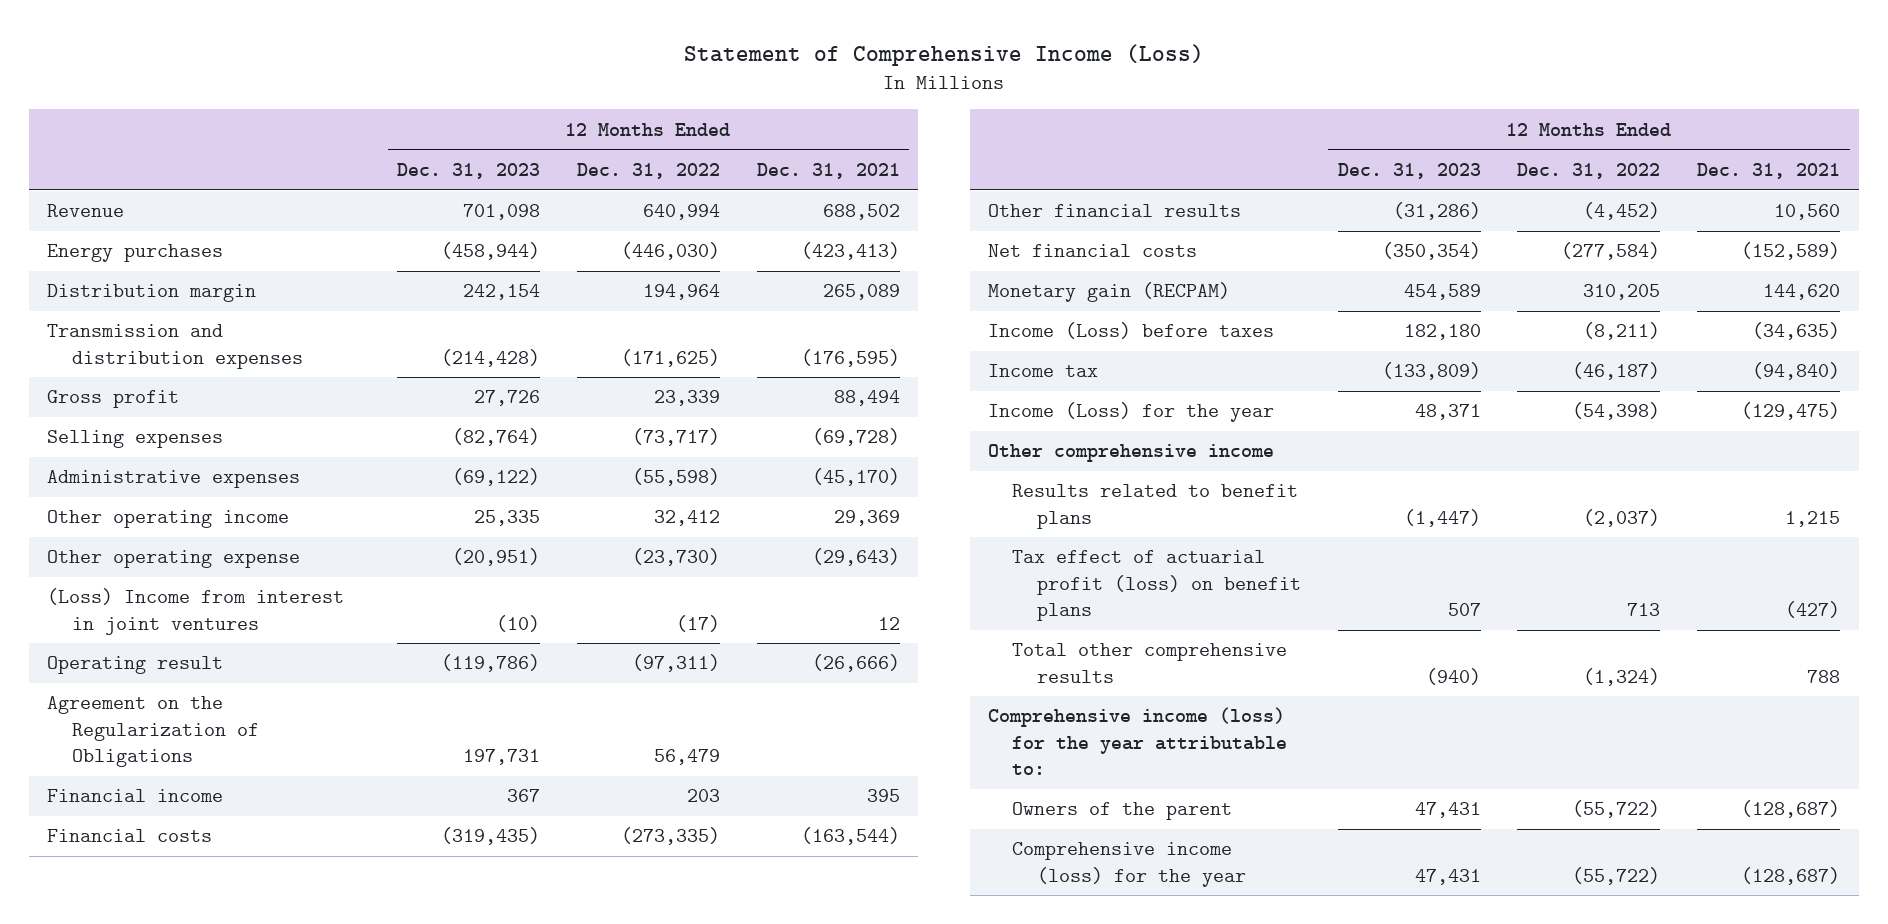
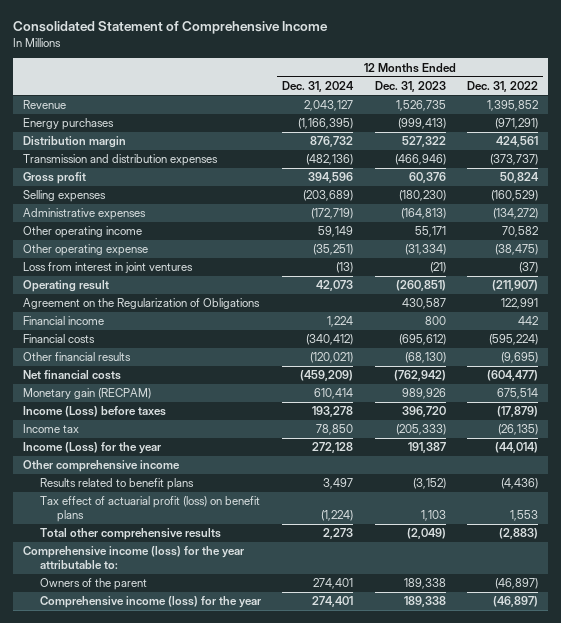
[683,43,1204,66] Statement of Comprehensive Income (Loss) -> [12,20,328,34] Consolidated Statement of Comprehensive Income
[756,162,900,179] Dec. 31, 2021 -> none
none -> [282,81,355,93] Dec. 31, 2024
[462,204,540,221] 701,098 -> [395,100,446,112] 1,526,735
[642,204,720,221] 640,994 -> [486,100,538,112] 1,395,852
[440,242,540,261] (458,944) -> [397,118,446,130] (999,413)
[620,242,720,261] (446,030) -> [494,118,538,130] (971,291)
[462,284,540,301] 242,154 -> [401,136,446,148] 527,322
[642,284,720,301] 194,964 -> [495,136,538,148] 424,561
[440,348,540,367] (214,428) -> [394,154,446,166] (466,946)
[620,348,720,367] (171,625) -> [489,154,538,166] (373,737)
[473,390,540,407] 27,726 -> [408,172,446,184] 60,376
[653,390,720,407] 23,339 -> [499,172,539,184] 50,824
[451,428,540,447] (82,764) -> [398,190,446,202] (180,230)
[631,428,720,447] (73,717) -> [490,190,538,202] (160,529)
[451,468,540,487] (69,122) -> [400,208,446,220] (164,813)
[631,468,720,487] (55,598) -> [492,208,538,220] (134,272)
[473,510,540,527] 25,335 -> [414,226,446,238] 55,171
[653,510,720,527] 32,412 -> [501,226,538,238] 70,582
[451,548,540,567] (20,951) -> [404,244,446,256] (31,334)
[631,548,720,567] (23,730) -> [494,244,538,256] (38,475)
[47,588,345,635] (Loss) Income from interest in joint ventures -> [23,262,194,274] Loss from interest in joint ventures
[495,614,540,632] (10) -> [429,262,446,274] (21)
[675,614,720,632] (17) -> [518,262,538,274] (37)
[440,654,540,673] (119,786) -> [395,280,446,292] (260,851)
[631,654,720,673] (97,311) -> [491,280,538,292] (211,907)
[462,749,540,766] 197,731 -> [401,298,446,310] 430,587
[653,749,720,766] 56,479 -> [500,298,538,310] 122,991
[506,789,540,803] 367 -> [424,316,446,326] 800
[686,789,720,803] 203 -> [517,316,538,326] 442
[440,827,540,846] (319,435) -> [398,334,446,346] (695,612)
[620,827,720,846] (273,335) -> [488,334,538,346] (595,224)
[1392,202,1481,221] (31,286) -> [404,352,446,364] (68,130)
[1583,202,1661,221] (4,452) -> [500,352,538,364] (9,695)
[1381,242,1481,261] (350,354) -> [393,370,446,382] (762,942)
[1561,242,1661,261] (277,584) -> [486,370,538,382] (604,477)
[1403,284,1481,301] 454,589 -> [401,388,446,400] 989,926
[1583,284,1661,301] 310,205 -> [496,388,538,400] 675,514
[1403,324,1481,341] 182,180 -> [401,406,446,418] 396,720
[1583,322,1661,341] (8,211) -> [496,406,538,418] (17,879)
[1381,362,1481,381] (133,809) -> [395,424,446,436] (205,333)
[1572,362,1661,381] (46,187) -> [497,424,538,436] (26,135)
[1414,404,1481,421] 48,371 -> [407,442,446,454] 191,387
[1572,402,1661,421] (54,398) -> [494,442,538,454] (44,014)
[1403,508,1481,527] (1,447) -> [412,478,446,490] (3,152)
[1583,508,1661,527] (2,037) -> [500,478,538,490] (4,436)
[1447,603,1481,617] 507 -> [420,510,446,522] 1,103
[1627,603,1661,617] 713 -> [509,510,538,522] 1,553
[1425,667,1481,685] (940) -> [406,528,446,540] (2,049)
[1583,667,1661,686] (1,324) -> [498,528,538,540] (2,883)
[1414,802,1481,819] 47,431 -> [403,578,446,590] 189,338
[1572,800,1661,819] (55,722) -> [494,578,538,590] (46,897)
[1414,868,1481,885] 47,431 -> [403,596,446,608] 189,338
[1572,866,1661,885] (55,722) -> [492,596,538,608] (46,897)

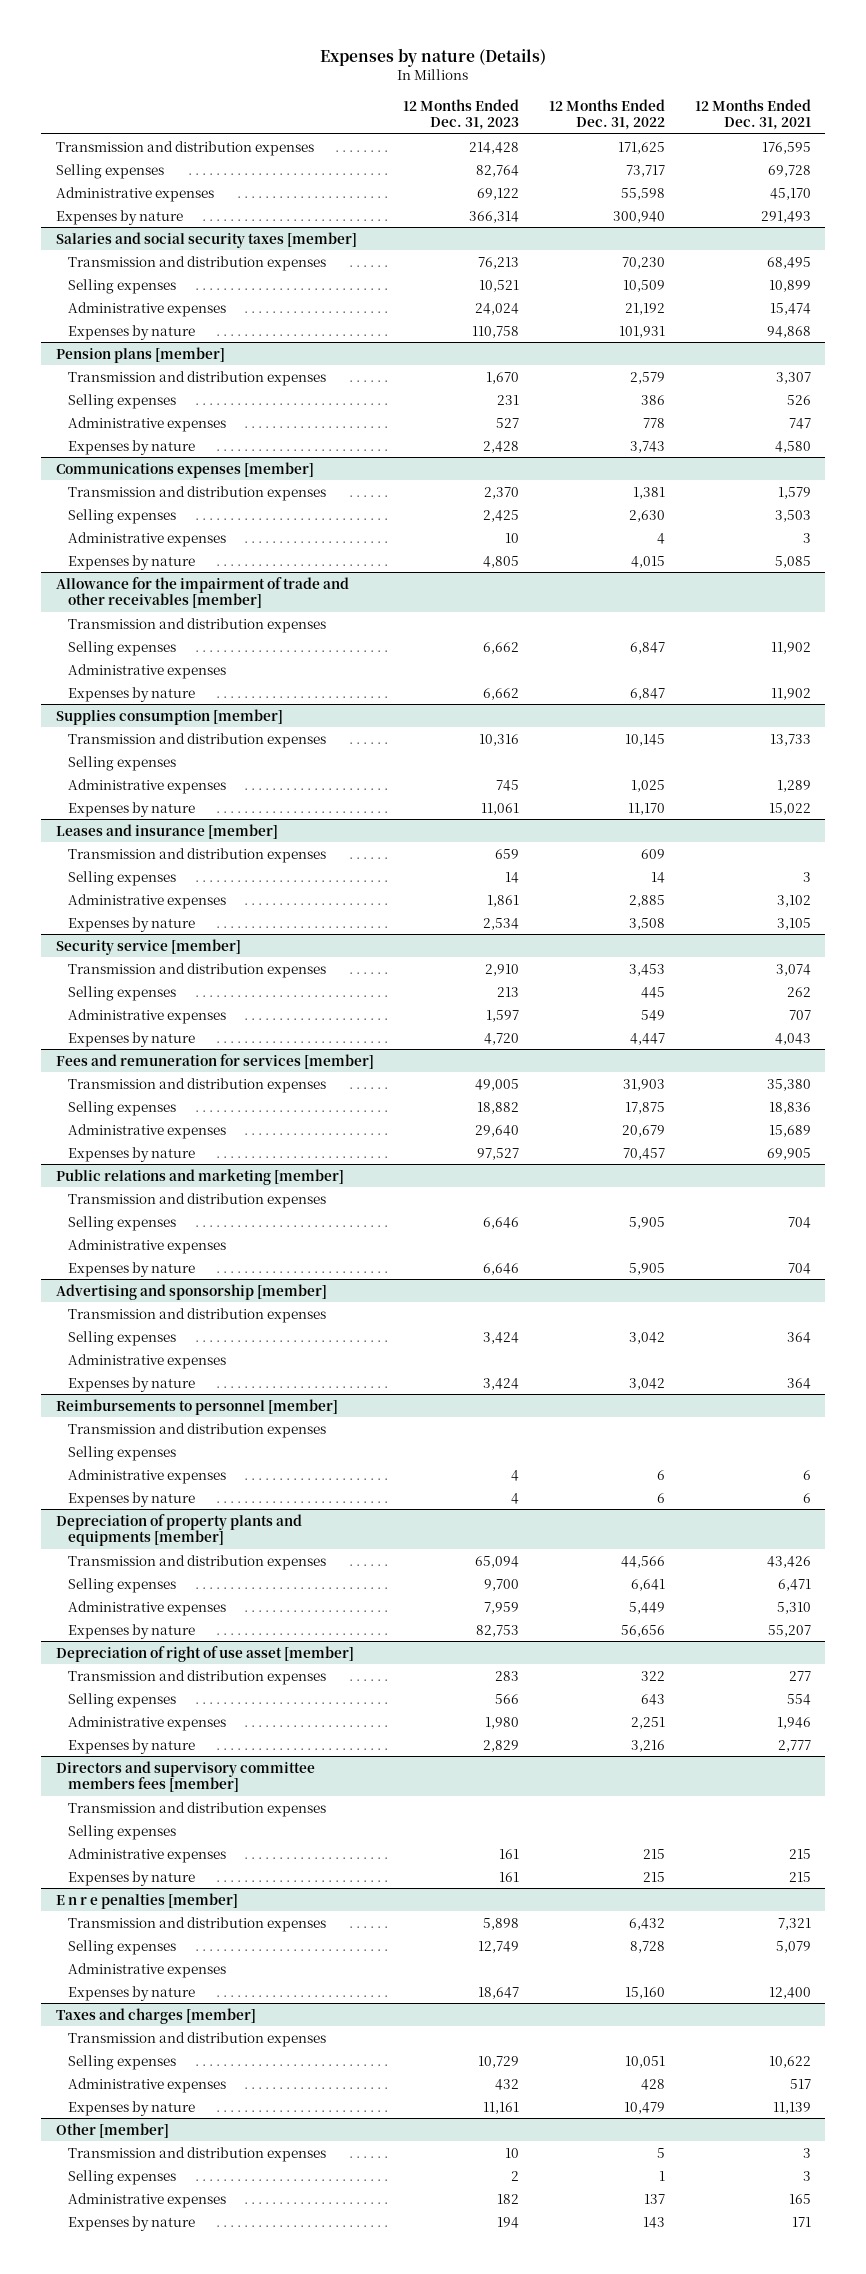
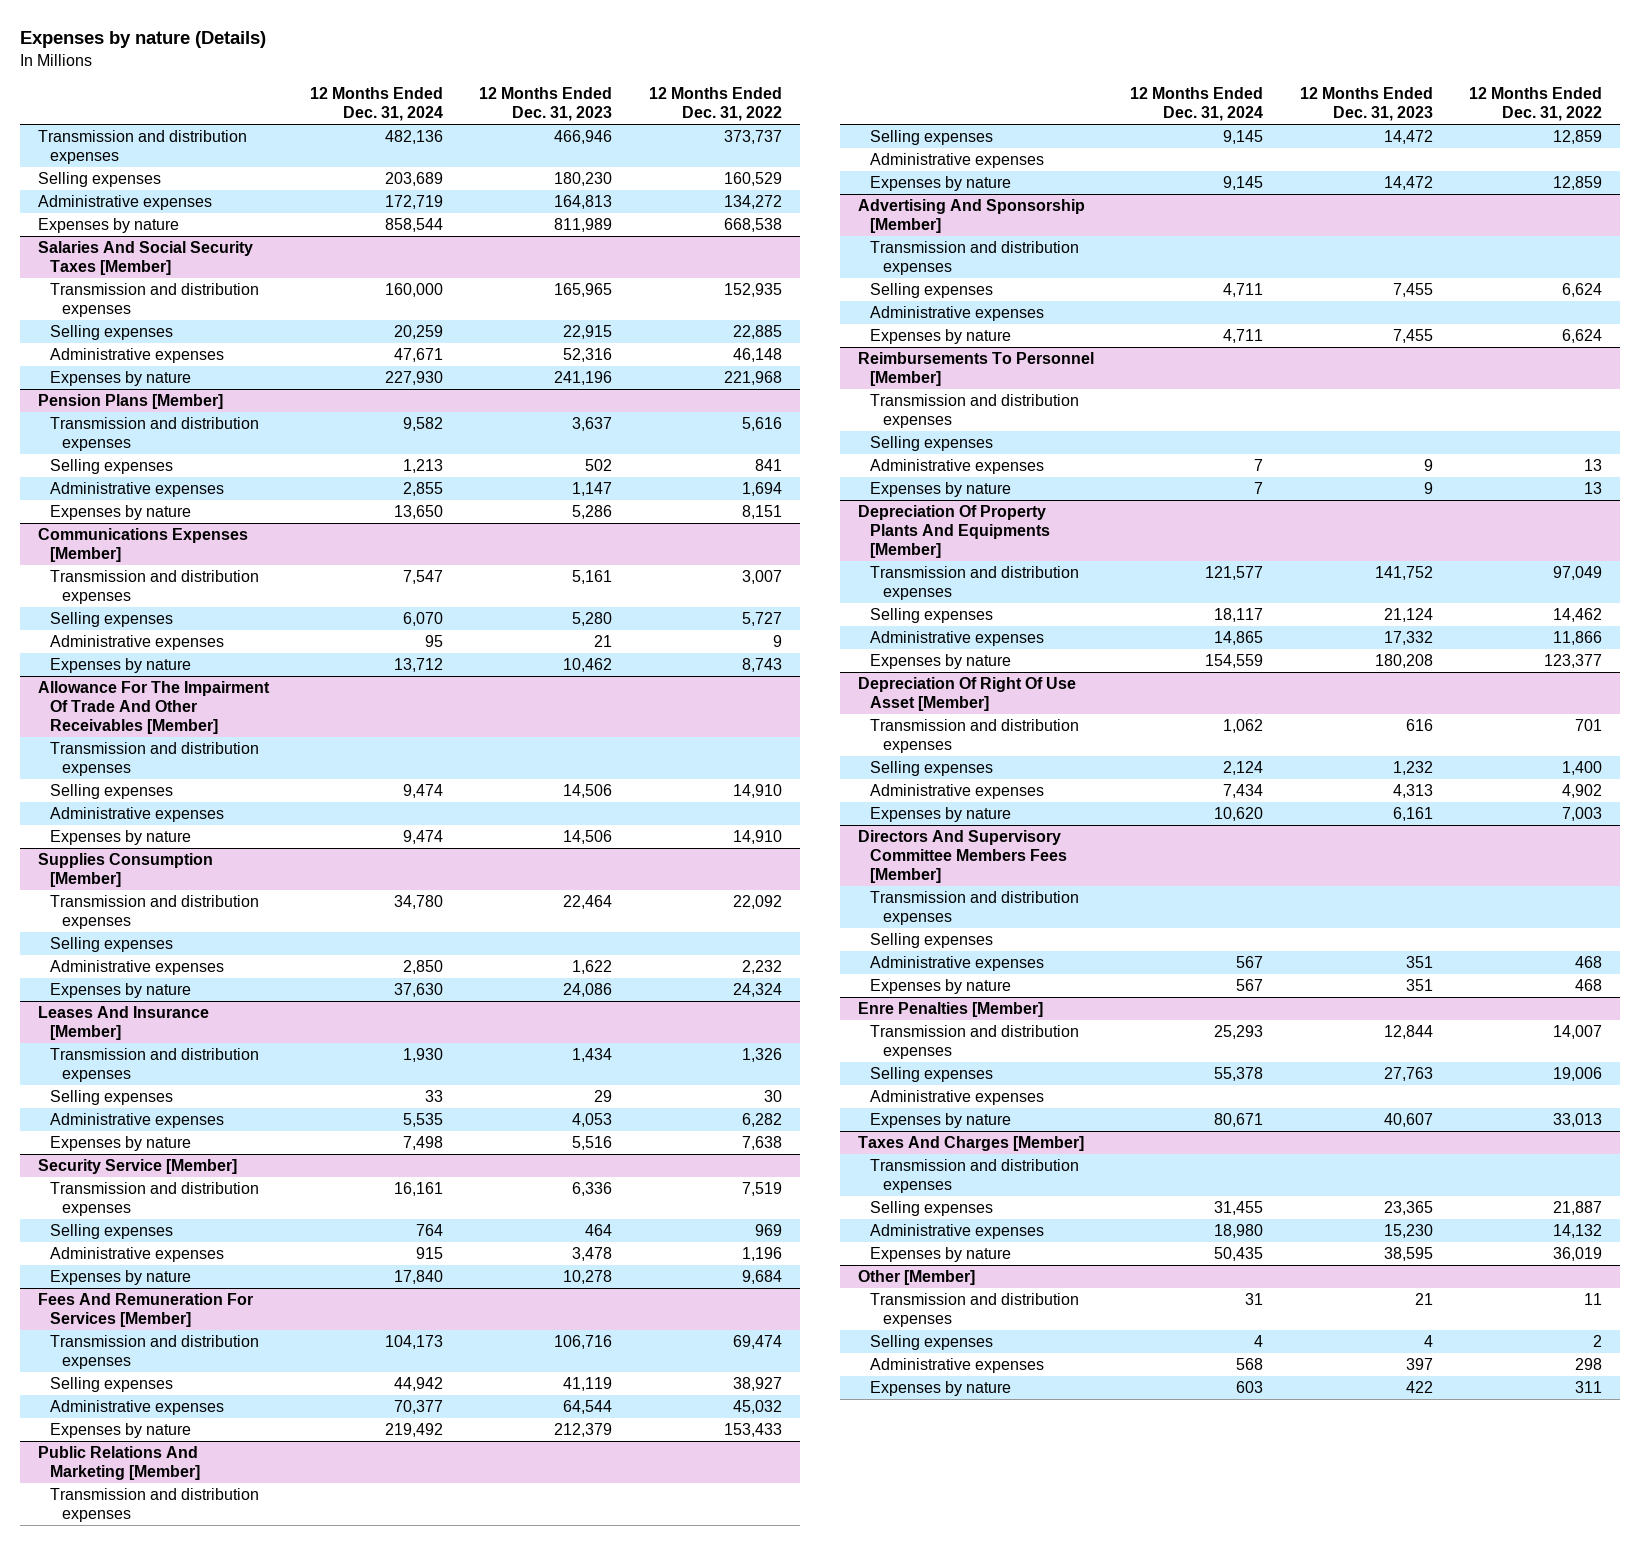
[694,98,811,131] 12 Months Ended Dec. 31, 2021 -> none
none -> [310,86,444,121] 12 Months Ended Dec. 31, 2024
[469,141,520,154] 214,428 -> [554,130,613,145] 466,946
[617,141,665,154] 171,625 -> [723,130,782,145] 373,737
[476,164,520,177] 82,764 -> [554,172,613,187] 180,230
[625,164,665,177] 73,717 -> [723,172,782,187] 160,529
[477,187,520,200] 69,122 -> [554,195,613,210] 164,813
[620,187,665,200] 55,598 -> [723,195,782,210] 134,272
[469,210,520,223] 366,314 -> [554,218,613,233] 811,989
[612,210,665,223] 300,940 -> [723,218,782,233] 668,538
[55,231,357,248] Salaries and social security taxes [member] -> [37,241,253,276] Salaries And Social Security Taxes [Member]
[478,256,520,269] 76,213 -> [554,283,613,298] 165,965
[621,256,665,269] 70,230 -> [723,283,782,298] 152,935
[479,279,520,292] 10,521 -> [563,325,613,340] 22,915
[622,279,665,292] 10,509 -> [732,325,782,340] 22,885
[475,302,520,315] 24,024 -> [563,348,613,363] 52,316
[624,302,665,315] 21,192 -> [732,348,782,363] 46,148
[472,325,520,338] 110,758 -> [554,371,613,386] 241,196
[618,325,665,338] 101,931 -> [723,371,782,386] 221,968
[55,346,225,363] Pension plans [member] -> [37,394,223,410] Pension Plans [Member]
[486,371,520,384] 1,670 -> [572,417,613,432] 3,637
[629,371,665,384] 2,579 -> [741,417,782,432] 5,616
[497,394,520,405] 231 -> [585,459,613,472] 502
[640,394,665,405] 386 -> [754,459,782,472] 841
[496,417,520,428] 527 -> [572,482,613,497] 1,147
[642,417,665,428] 778 -> [741,482,782,497] 1,694
[483,440,520,453] 2,428 -> [572,505,613,520] 5,286
[629,440,665,453] 3,743 -> [741,505,782,520] 8,151
[55,461,314,478] Communications expenses [member] -> [37,528,248,563] Communications Expenses [Member]
[484,486,520,499] 2,370 -> [572,570,613,585] 5,161
[632,486,665,499] 1,381 -> [741,570,782,585] 3,007
[483,509,520,522] 2,425 -> [572,612,613,627] 5,280
[628,509,665,522] 2,630 -> [741,612,782,627] 5,727
[505,532,520,543] 10 -> [594,635,613,648] 21
[656,532,665,544] 4 -> [772,635,782,648] 9
[483,555,520,568] 4,805 -> [563,658,613,673] 10,462
[630,555,665,568] 4,015 -> [741,658,782,673] 8,743
[55,576,349,608] Allowance for the impairment of trade and other receivables [member] -> [37,681,270,735] Allowance For The Impairment Of Trade And Other Receivables [Member]
[483,641,520,654] 6,662 -> [563,784,613,799] 14,506
[629,641,665,654] 6,847 -> [732,784,782,799] 14,910
[483,687,520,700] 6,662 -> [563,830,613,845] 14,506
[629,687,665,700] 6,847 -> [732,830,782,845] 14,910
[55,708,283,725] Supplies consumption [member] -> [37,853,213,888] Supplies Consumption [Member]
[479,733,520,746] 10,316 -> [563,895,613,910] 22,464
[624,733,665,746] 10,145 -> [732,895,782,910] 22,092
[496,779,520,791] 745 -> [572,960,613,975] 1,622
[630,779,665,792] 1,025 -> [741,960,782,975] 2,232
[481,802,520,815] 11,061 -> [563,983,613,998] 24,086
[627,802,665,815] 11,170 -> [732,983,782,998] 24,324
[55,823,278,839] Leases and insurance [member] -> [37,1006,209,1041] Leases And Insurance [Member]
[495,848,520,859] 659 -> [572,1048,613,1063] 1,434
[640,848,665,859] 609 -> [741,1048,782,1063] 1,326
[505,871,520,883] 14 -> [594,1090,613,1103] 29
[650,871,665,883] 14 -> [763,1090,782,1103] 30
[487,894,520,907] 1,861 -> [572,1113,613,1128] 4,053
[628,894,665,907] 2,885 -> [741,1113,782,1128] 6,282
[483,917,520,930] 2,534 -> [572,1136,613,1151] 5,516
[628,917,665,930] 3,508 -> [741,1136,782,1151] 7,638
[55,938,241,955] Security service [member] -> [37,1159,237,1175] Security Service [Member]
[485,963,520,976] 2,910 -> [572,1182,613,1197] 6,336
[628,963,665,976] 3,453 -> [741,1182,782,1197] 7,519
[497,986,520,997] 213 -> [585,1224,613,1237] 464
[640,986,665,998] 445 -> [754,1224,782,1237] 969
[486,1009,520,1022] 1,597 -> [572,1247,613,1262] 3,478
[640,1009,665,1021] 549 -> [741,1247,782,1262] 1,196
[484,1032,520,1045] 4,720 -> [563,1270,613,1285] 10,278
[629,1032,665,1045] 4,447 -> [741,1270,782,1285] 9,684
[55,1053,374,1069] Fees and remuneration for services [member] -> [37,1293,253,1328] Fees And Remuneration For Services [Member]
[475,1078,520,1091] 49,005 -> [554,1335,613,1350] 106,716
[622,1078,665,1091] 31,903 -> [732,1335,782,1350] 69,474
[477,1101,520,1114] 18,882 -> [563,1377,613,1392] 41,119
[624,1101,665,1114] 17,875 -> [732,1377,782,1392] 38,927
[475,1124,520,1137] 29,640 -> [563,1400,613,1415] 64,544
[621,1124,665,1137] 20,679 -> [732,1400,782,1415] 45,032
[477,1147,520,1160] 97,527 -> [554,1423,613,1438] 212,379
[622,1147,665,1160] 70,457 -> [723,1423,782,1438] 153,433
[55,1168,344,1185] Public relations and marketing [member] -> [37,1446,200,1481] Public Relations And Marketing [Member]
[483,1216,520,1229] 6,646 -> [1383,130,1433,145] 14,472
[628,1216,665,1229] 5,905 -> [1553,130,1603,145] 12,859
[483,1262,520,1275] 6,646 -> [1383,176,1433,191] 14,472
[628,1262,665,1275] 5,905 -> [1553,176,1603,191] 12,859
[55,1283,327,1300] Advertising and sponsorship [member] -> [858,199,1086,234] Advertising And Sponsorship [Member]
[483,1331,520,1344] 3,424 -> [1392,283,1433,298] 7,455
[628,1331,665,1344] 3,042 -> [1562,283,1603,298] 6,624
[483,1377,520,1390] 3,424 -> [1392,329,1433,344] 7,455
[628,1377,665,1390] 3,042 -> [1562,329,1603,344] 6,624
[55,1398,338,1415] Reimbursements to personnel [member] -> [858,352,1095,387] Reimbursements To Personnel [Member]
[511,1469,520,1481] 4 -> [1423,459,1433,472] 9
[656,1469,665,1480] 6 -> [1584,459,1603,472] 13
[511,1492,520,1504] 4 -> [1423,482,1433,495] 9
[656,1492,665,1503] 6 -> [1584,482,1603,495] 13
[55,1513,302,1546] Depreciation of property plants and equipments [member] -> [858,505,1051,559] Depreciation Of Property Plants And Equipments [Member]
[475,1555,520,1568] 65,094 -> [1374,566,1433,581] 141,752
[620,1555,665,1568] 44,566 -> [1553,566,1603,581] 97,049
[484,1578,520,1591] 9,700 -> [1383,608,1433,623] 21,124
[630,1578,665,1591] 6,641 -> [1553,608,1603,623] 14,462
[484,1601,520,1614] 7,959 -> [1383,631,1433,646] 17,332
[628,1601,665,1614] 5,449 -> [1553,631,1603,646] 11,866
[476,1624,520,1637] 82,753 -> [1374,654,1433,669] 180,208
[620,1624,665,1637] 56,656 -> [1544,654,1603,669] 123,377
[55,1645,354,1662] Depreciation of right of use asset [member] -> [858,677,1077,712] Depreciation Of Right Of Use Asset [Member]
[495,1670,520,1681] 283 -> [1405,719,1433,732] 616
[640,1670,665,1681] 322 -> [1575,719,1603,732] 701
[495,1693,520,1704] 566 -> [1392,761,1433,776] 1,232
[640,1693,665,1705] 643 -> [1562,761,1603,776] 1,400
[485,1716,520,1729] 1,980 -> [1392,784,1433,799] 4,313
[630,1716,665,1729] 2,251 -> [1562,784,1603,799] 4,902
[483,1739,520,1752] 2,829 -> [1392,807,1433,822] 6,161
[630,1739,665,1752] 3,216 -> [1562,807,1603,822] 7,003
[55,1760,315,1792] Directors and supervisory committee members fees [member] -> [858,830,1068,884] Directors And Supervisory Committee Members Fees [Member]
[499,1848,520,1859] 161 -> [1405,956,1433,969] 351
[642,1848,665,1859] 215 -> [1575,956,1603,969] 468
[499,1871,520,1882] 161 -> [1405,979,1433,992] 351
[642,1871,665,1882] 215 -> [1575,979,1603,992] 468
[55,1892,238,1909] E n r e penalties [member] -> [858,1002,1044,1018] Enre Penalties [Member]
[483,1917,520,1930] 5,898 -> [1383,1025,1433,1040] 12,844
[628,1917,665,1930] 6,432 -> [1553,1025,1603,1040] 14,007
[478,1940,520,1953] 12,749 -> [1383,1067,1433,1082] 27,763
[629,1940,665,1953] 8,728 -> [1553,1067,1603,1082] 19,006
[478,1986,520,1999] 18,647 -> [1383,1113,1433,1128] 40,607
[624,1986,665,1999] 15,160 -> [1553,1113,1603,1128] 33,013
[55,2007,256,2024] Taxes and charges [member] -> [858,1136,1085,1152] Taxes And Charges [Member]
[478,2055,520,2068] 10,729 -> [1383,1201,1433,1216] 23,365
[624,2055,665,2068] 10,051 -> [1553,1201,1603,1216] 21,887
[495,2078,520,2090] 432 -> [1383,1224,1433,1239] 15,230
[640,2078,665,2090] 428 -> [1553,1224,1603,1239] 14,132
[483,2101,520,2114] 11,161 -> [1383,1247,1433,1262] 38,595
[623,2101,665,2114] 10,479 -> [1553,1247,1603,1262] 36,019
[55,2122,169,2138] Other [member] -> [858,1270,976,1286] Other [Member]
[505,2147,520,2158] 10 -> [1414,1293,1433,1306] 21
[656,2147,665,2158] 5 -> [1584,1293,1603,1306] 11
[511,2170,520,2181] 2 -> [1423,1335,1433,1348] 4
[658,2170,665,2181] 1 -> [1593,1335,1603,1348] 2
[497,2193,520,2204] 182 -> [1405,1358,1433,1371] 397
[643,2193,665,2204] 137 -> [1575,1358,1603,1371] 298
[497,2216,520,2228] 194 -> [1405,1381,1433,1394] 422
[642,2216,665,2228] 143 -> [1575,1381,1603,1394] 311

